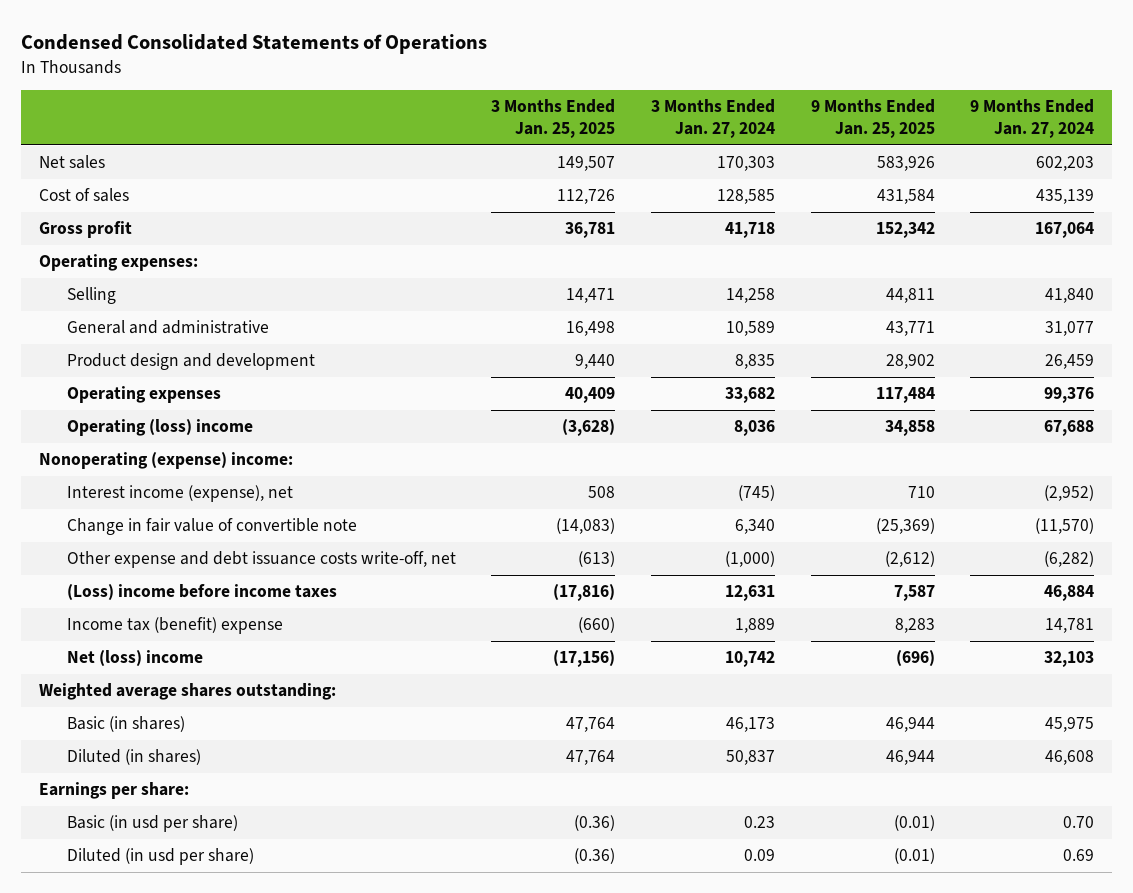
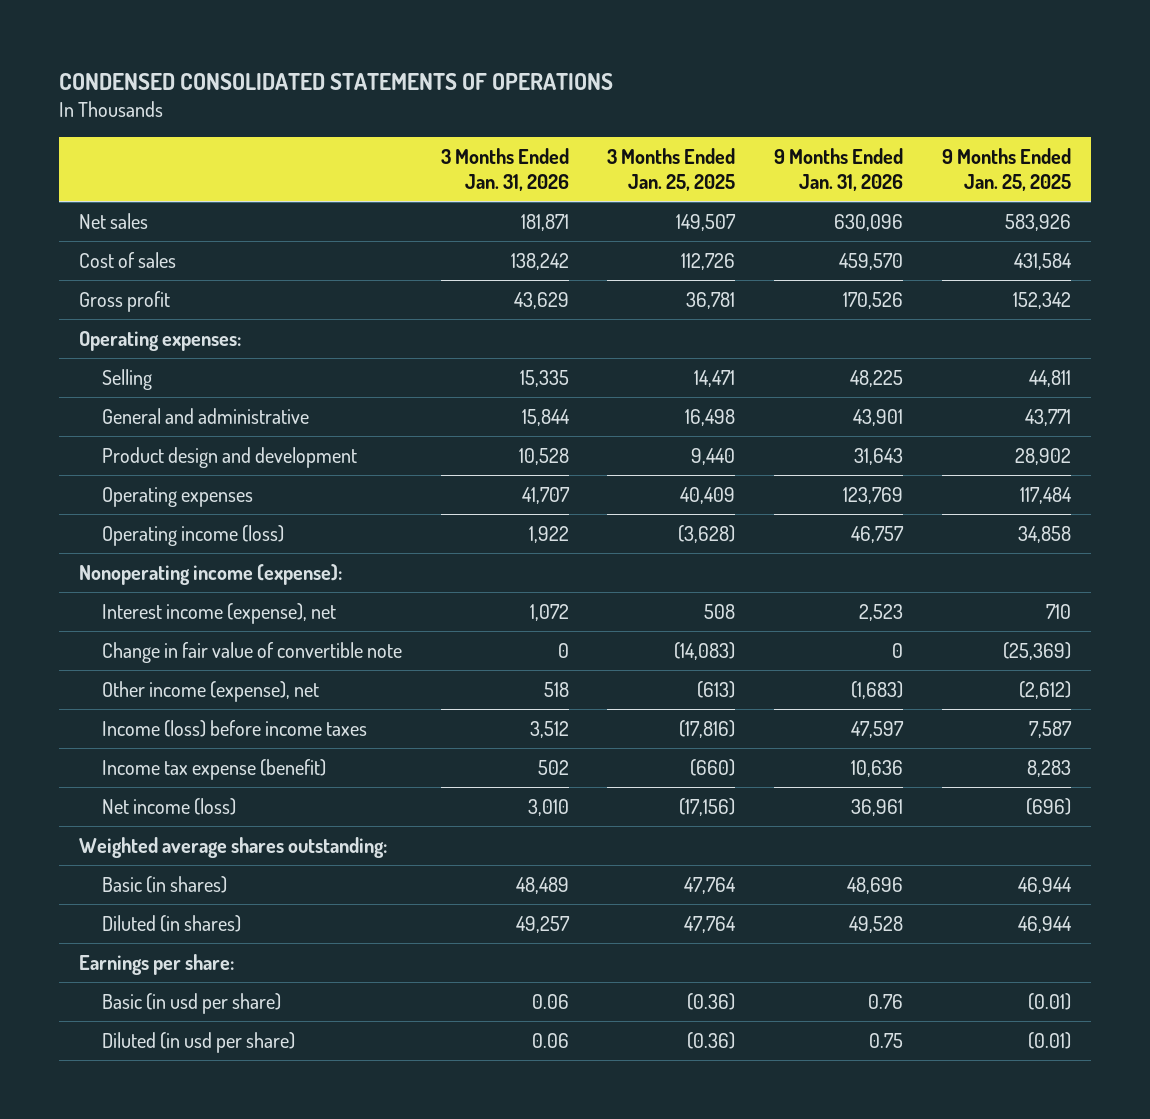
[21,33,488,54] Condensed Consolidated Statements of Operations -> [59,73,614,91] CONDENSED CONSOLIDATED STATEMENTS OF OPERATIONS
[651,99,776,139] 3 Months Ended Jan. 27, 2024 -> none
[970,99,1095,139] 9 Months Ended Jan. 27, 2024 -> none
none -> [440,147,569,192] 3 Months Ended Jan. 31, 2026
none -> [774,147,904,192] 9 Months Ended Jan. 31, 2026
[66,419,253,437] Operating (loss) income -> [101,524,284,546] Operating income (loss)
[38,452,293,470] Nonoperating (expense) income: -> [78,563,342,585] Nonoperating income (expense):
[66,551,456,569] Other expense and debt issuance costs write-off, net -> [101,680,319,702] Other income (expense), net
[66,584,337,601] (Loss) income before income taxes -> [101,719,367,737] Income (loss) before income taxes
[66,617,283,635] Income tax (benefit) expense -> [101,758,326,780] Income tax expense (benefit)
[66,650,203,667] Net (loss) income -> [101,797,236,815] Net income (loss)

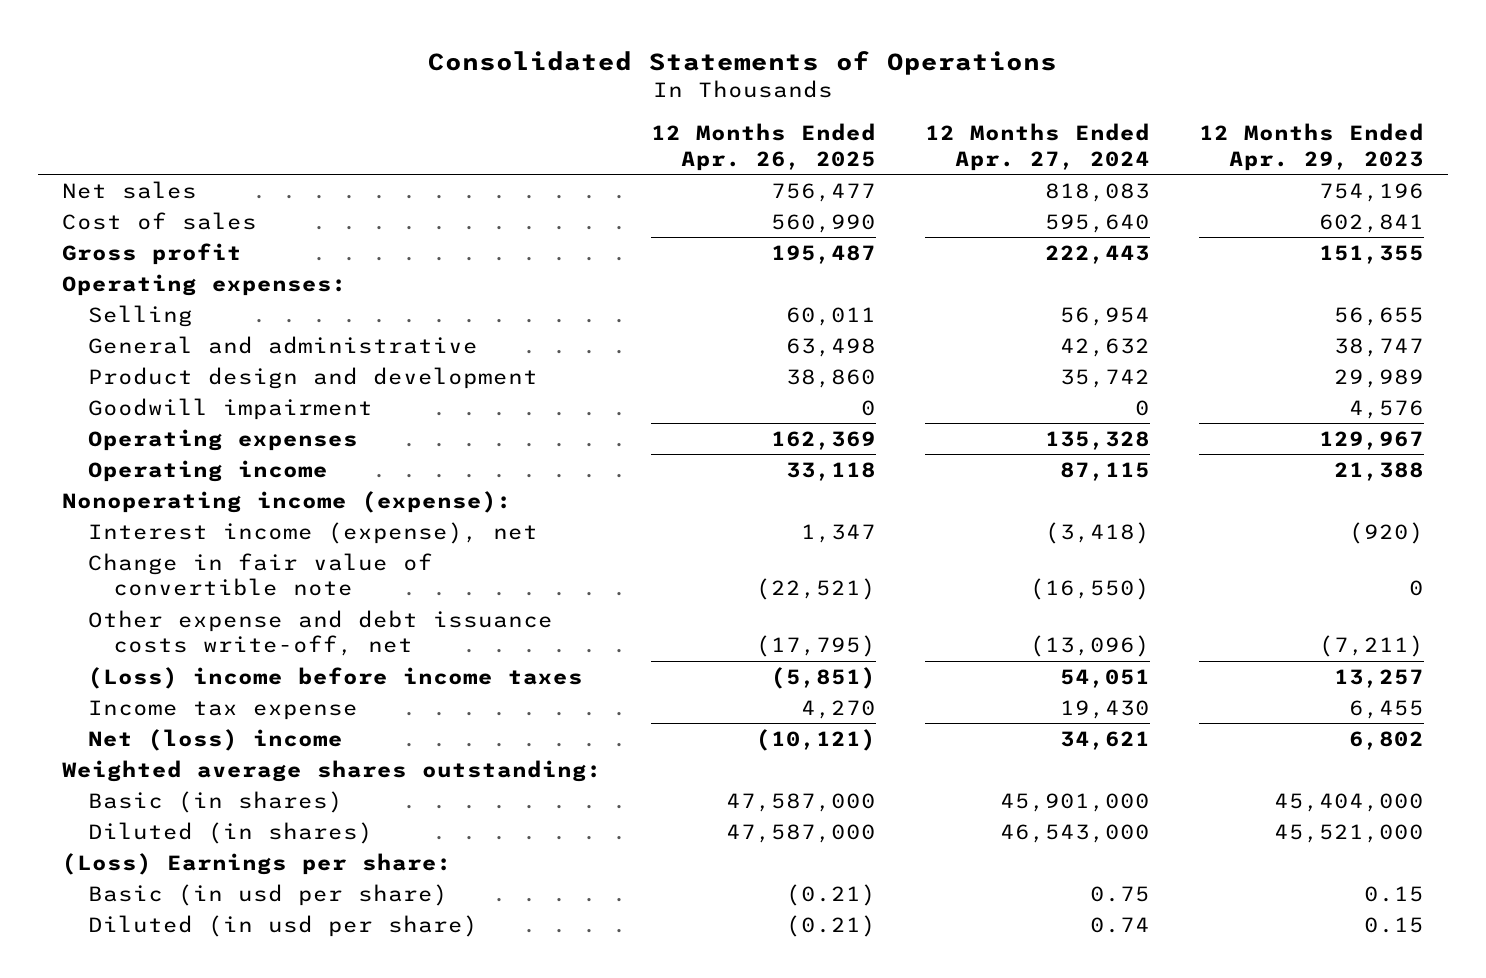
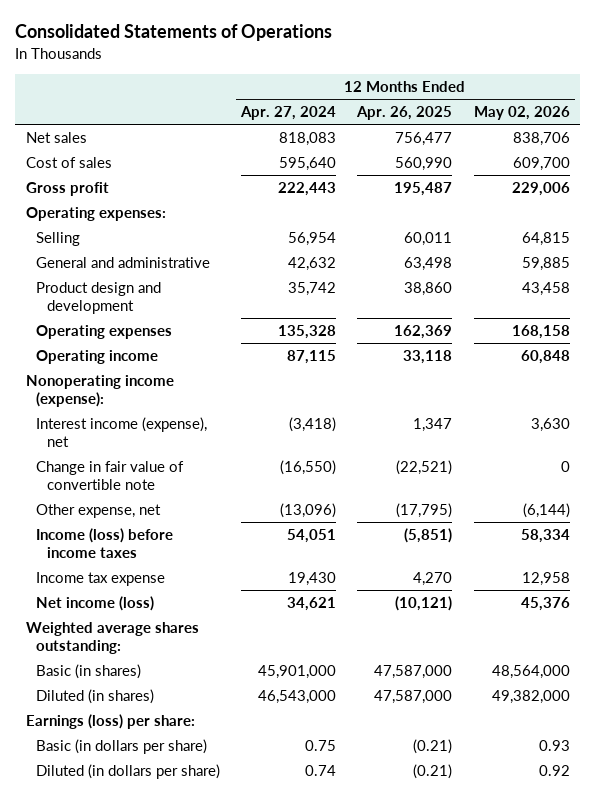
[1198,123,1424,171] 12 Months Ended Apr. 29, 2023 -> none
none -> [473,106,570,121] May 02, 2026
[87,397,373,420] Goodwill impairment -> none
[87,609,553,657] Other expense and debt issuance costs write-off, net -> [36,504,162,519] Other expense, net
[87,666,583,689] (Loss) income before income taxes -> [36,528,174,558] Income (loss) before income taxes
[87,728,343,751] Net (loss) income -> [36,596,155,612] Net income (loss)
[62,852,453,875] (Loss) Earnings per share: -> [25,714,195,730] Earnings (loss) per share:
[87,883,448,906] Basic (in usd per share) -> [36,739,208,755] Basic (in dollars per share)
[87,914,478,937] Diluted (in usd per share) -> [36,764,221,780] Diluted (in dollars per share)

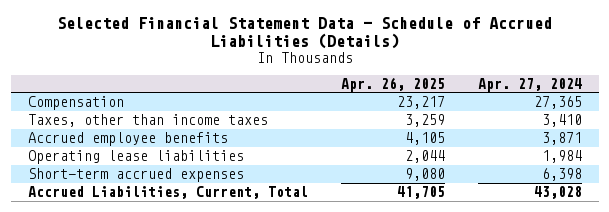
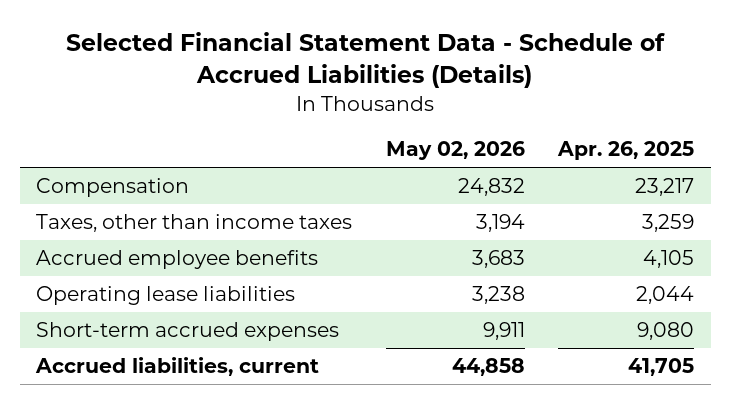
[477,77,582,92] Apr. 27, 2024 -> none
none -> [385,141,525,161] May 02, 2026
[27,186,308,200] Accrued Liabilities, Current, Total -> [35,357,320,377] Accrued liabilities, current

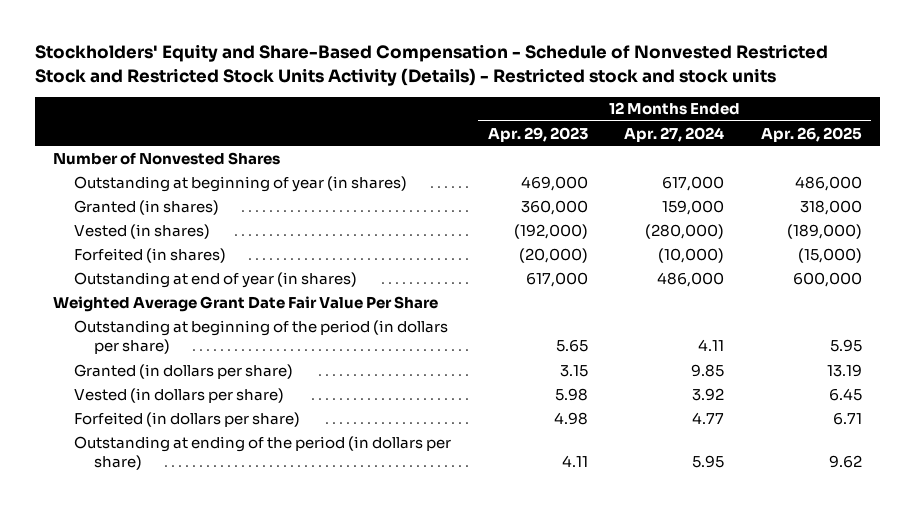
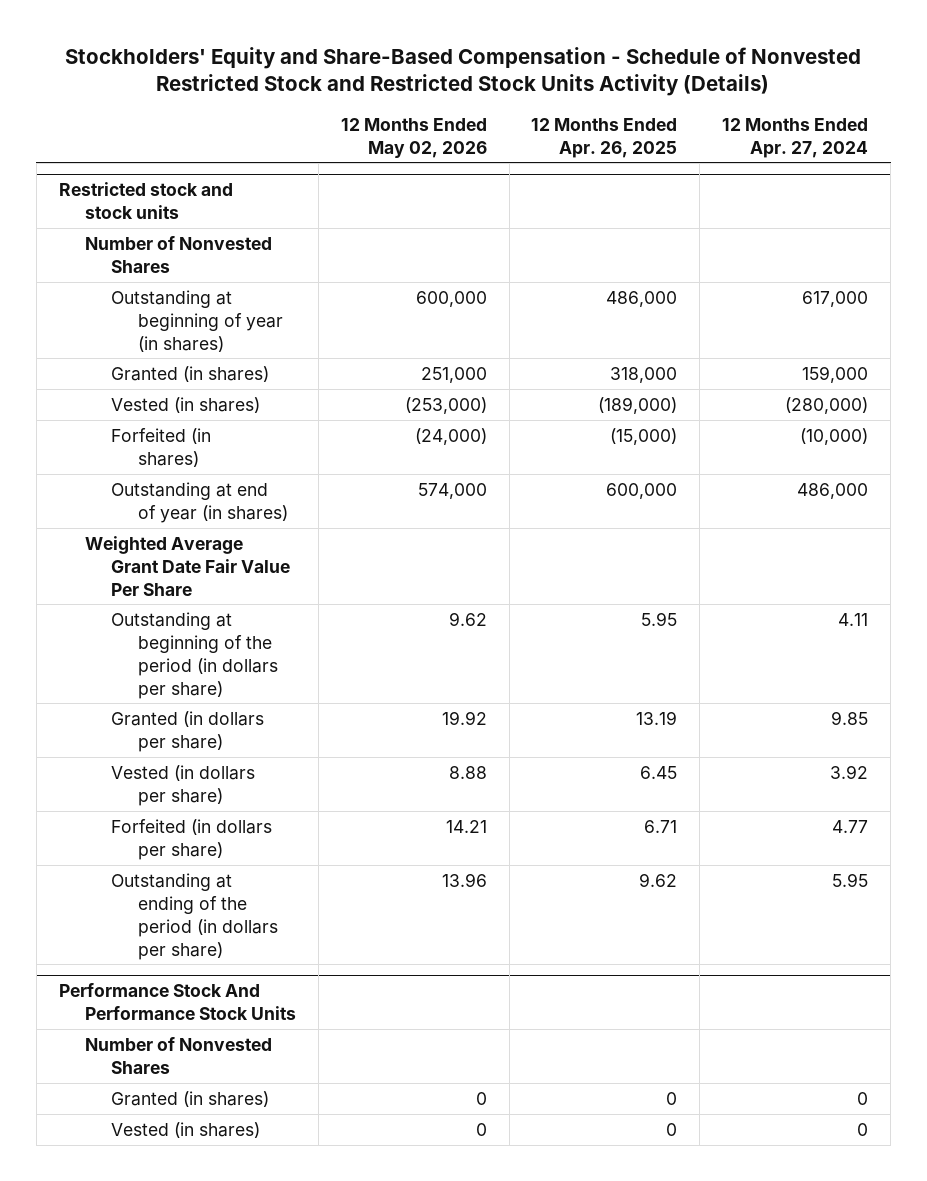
[35,44,829,86] Stockholders' Equity and Share-Based Compensation - Schedule of Nonvested Restricted Stock and Restricted Stock Units Activity (Details) - Restricted stock and stock units -> [65,46,862,97] Stockholders' Equity and Share-Based Compensation - Schedule of Nonvested Restricted Stock and Restricted Stock Units Activity (Details)
[487,126,588,142] Apr. 29, 2023 -> none
none -> [340,117,487,158] 12 Months Ended May 02, 2026
none -> [58,182,233,220] Restricted stock and stock units
none -> [58,983,296,1021] Performance Stock And Performance Stock Units
none -> [84,1036,272,1074] Number of Nonvested Shares
none -> [111,1090,270,1107] Granted (in shares)
none -> [111,1121,261,1138] Vested (in shares)

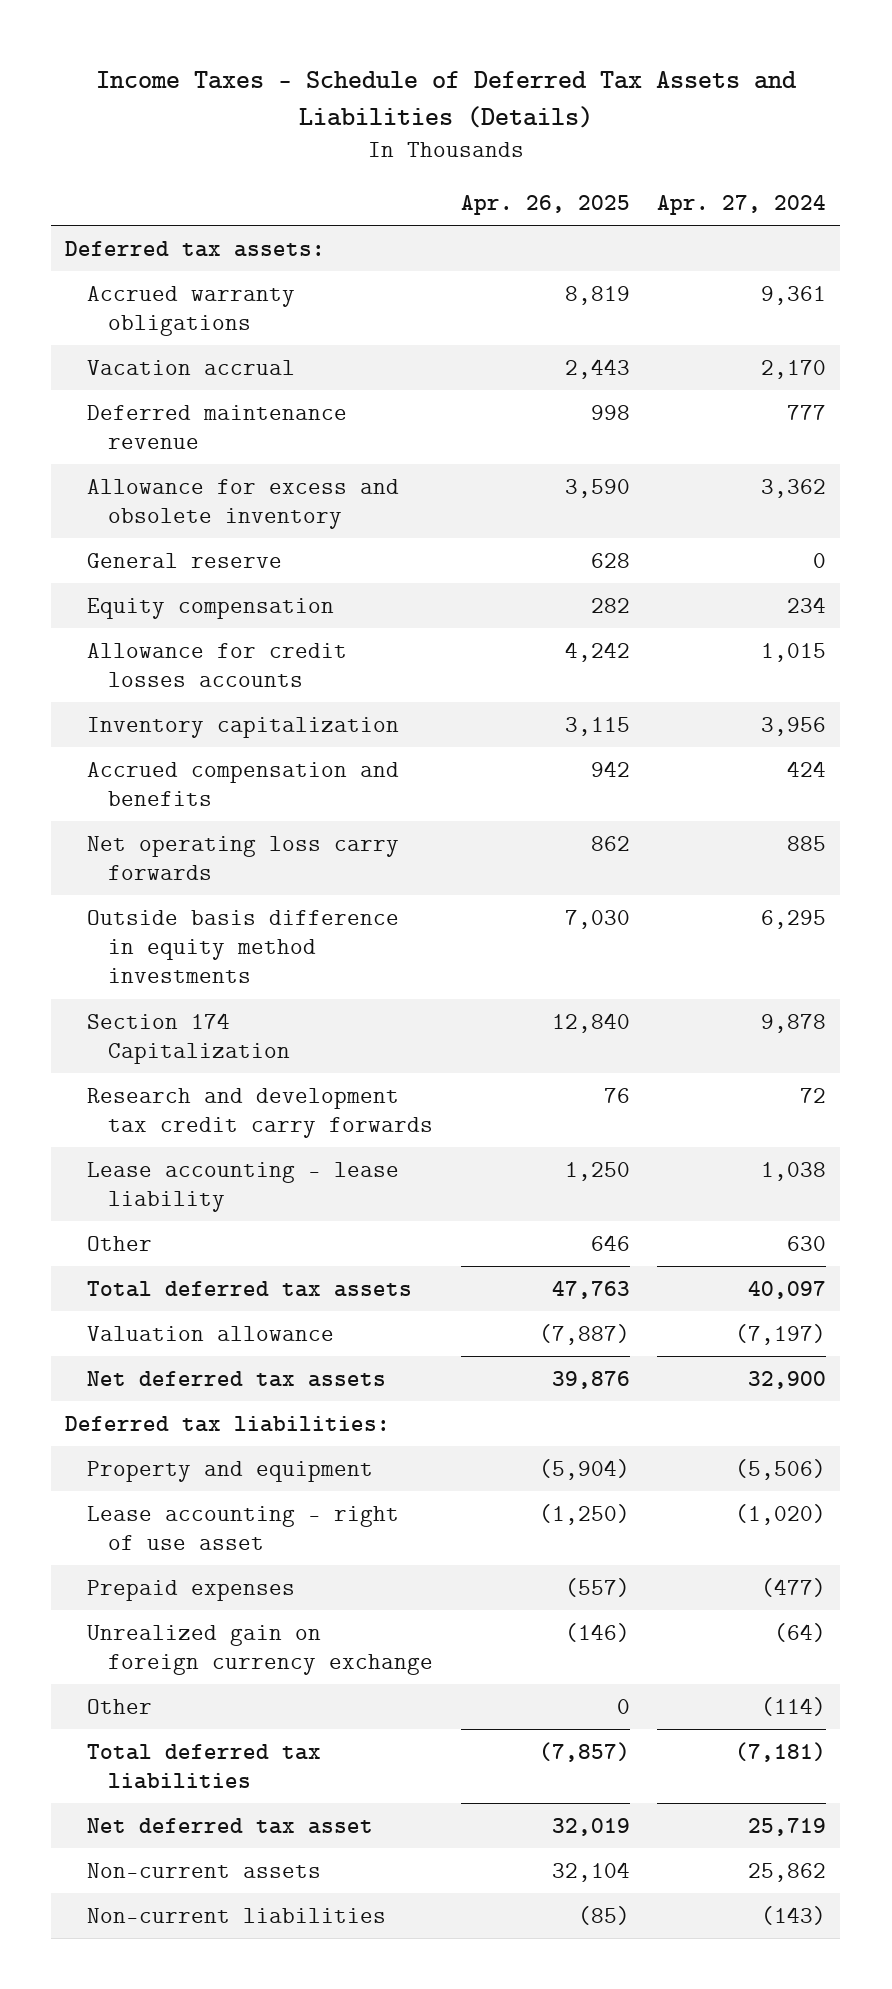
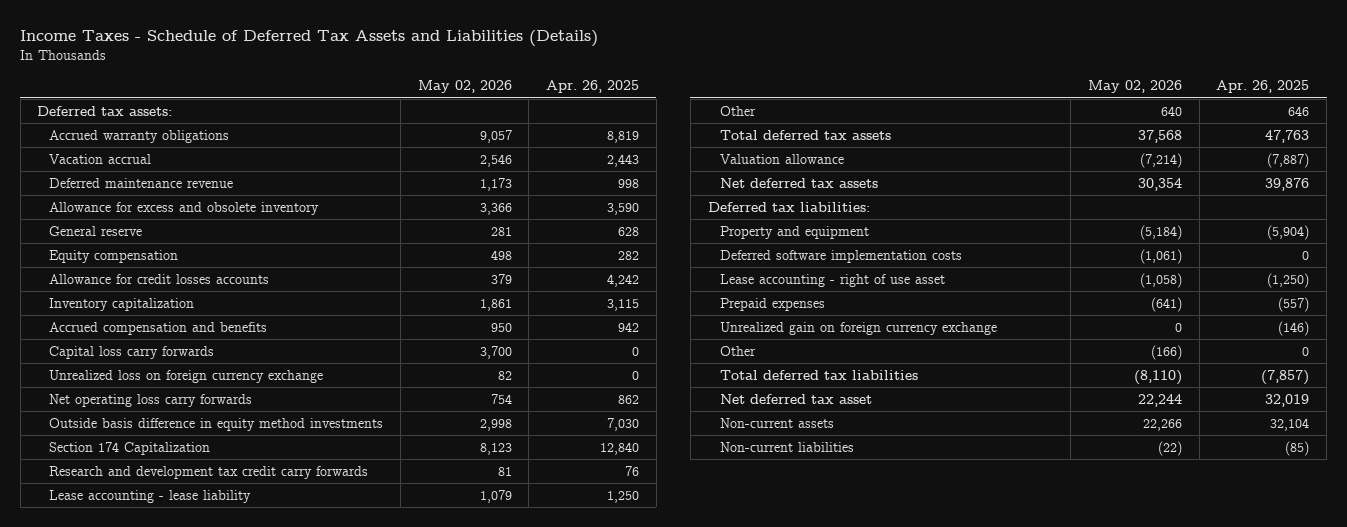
[657,195,827,216] Apr. 27, 2024 -> none
none -> [417,80,512,94] May 02, 2026
none -> [49,345,215,359] Capital loss carry forwards
none -> [49,369,324,383] Unrealized loss on foreign currency exchange
none -> [719,249,962,263] Deferred software implementation costs

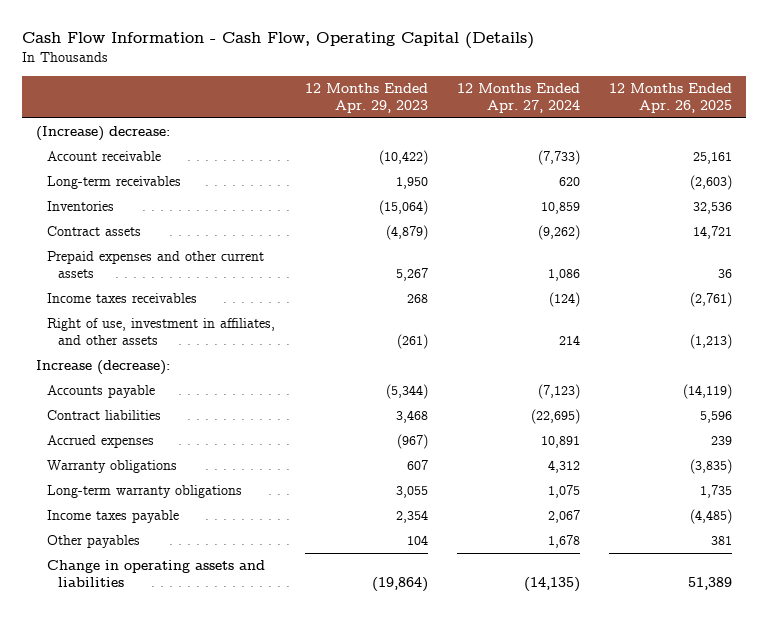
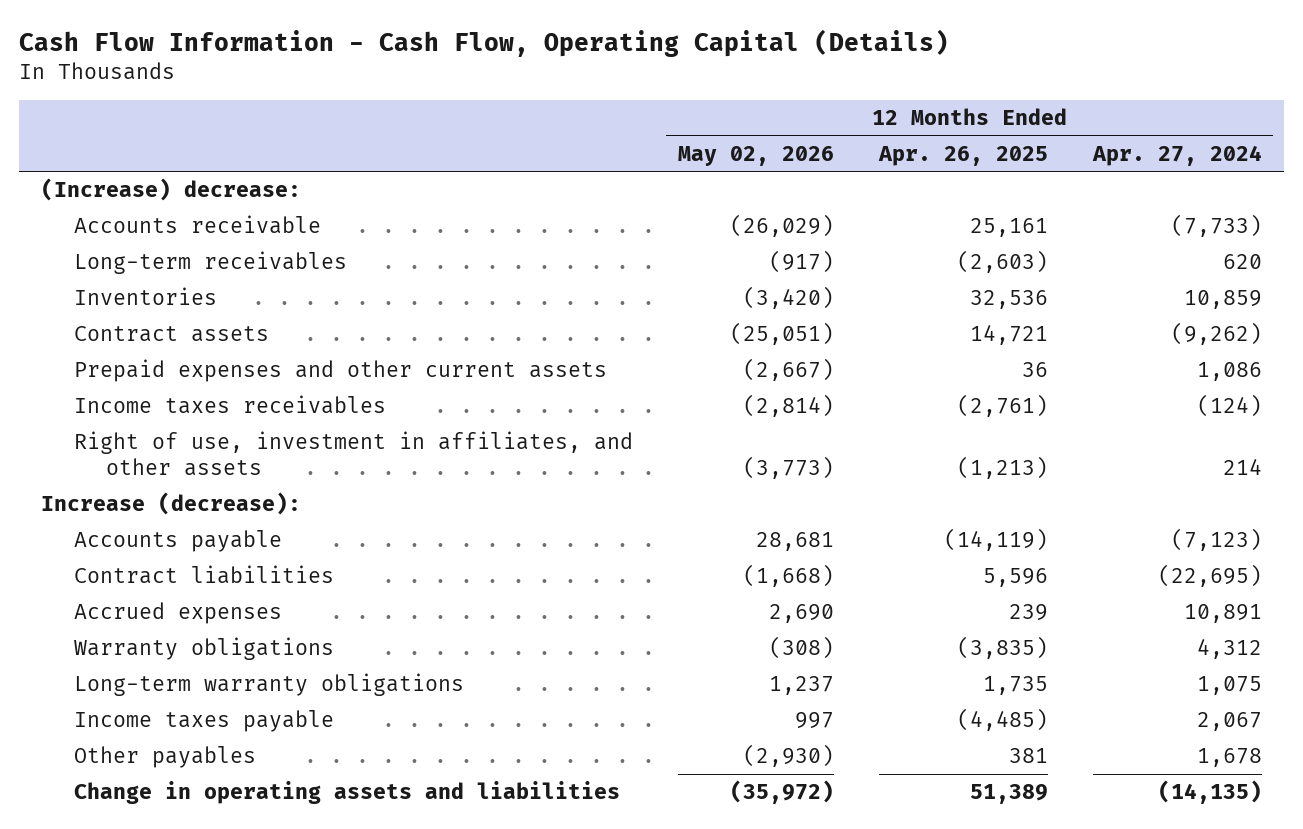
[304,83,428,113] 12 Months Ended Apr. 29, 2023 -> none
none -> [677,145,834,166] May 02, 2026
[47,151,162,162] Account receivable -> [73,215,321,235] Accounts receivable

